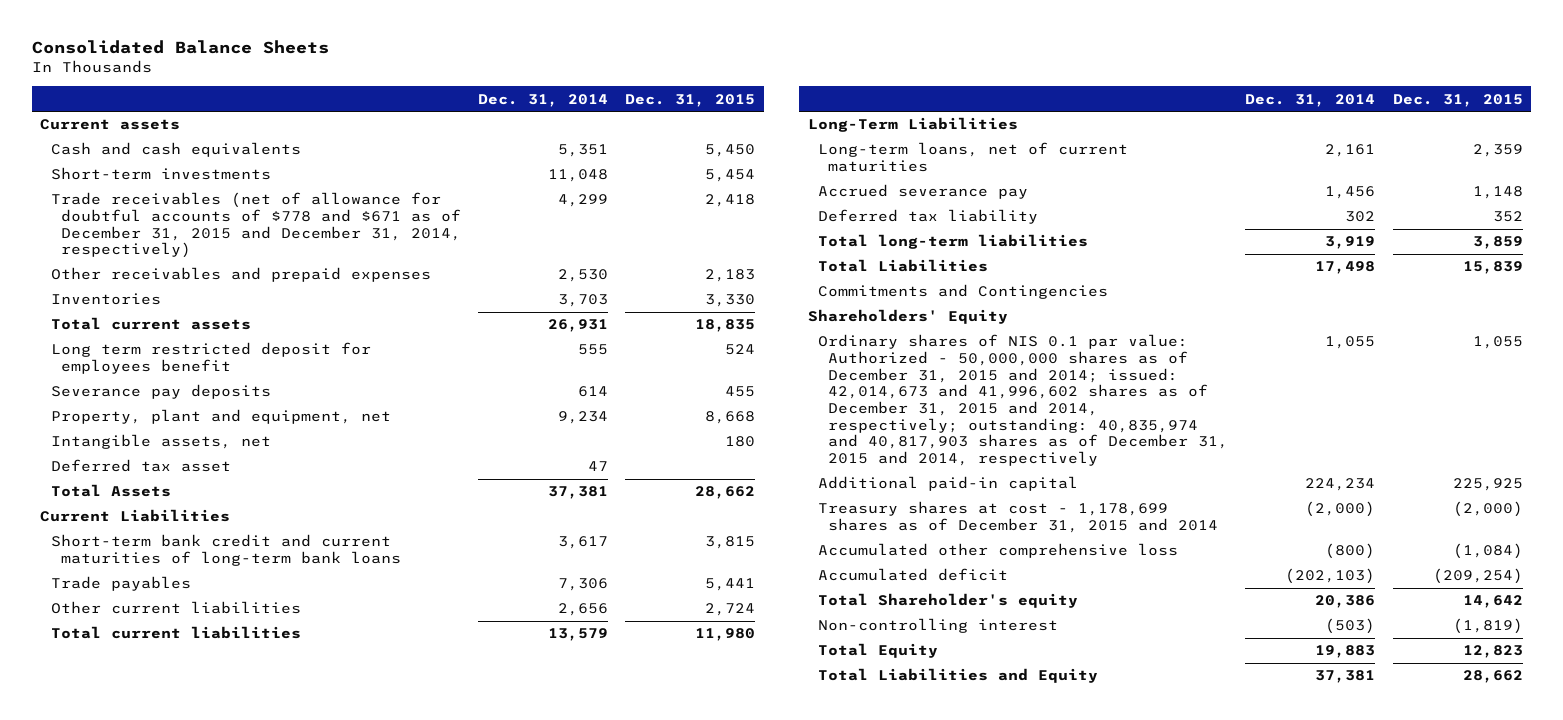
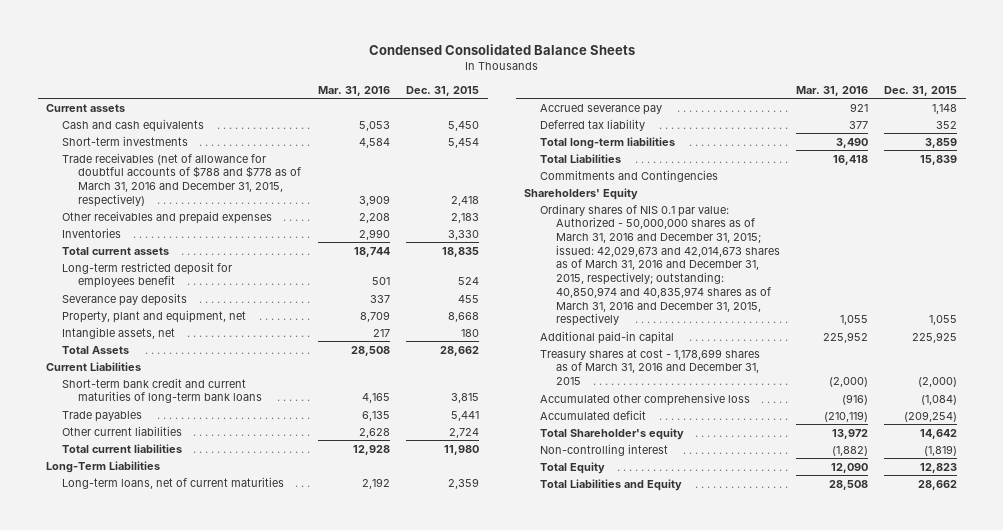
[31,40,329,55] Consolidated Balance Sheets -> [368,43,635,55] Condensed Consolidated Balance Sheets
[477,93,608,107] Dec. 31, 2014 -> none
none -> [318,85,391,96] Mar. 31, 2016
[50,192,461,259] Trade receivables (net of allowance for doubtful accounts of $778 and $671 as of December 31, 2015 and December 31, 2014, respectively) -> [61,152,301,207] Trade receivables (net of allowance for doubtful accounts of $788 and $778 as of March 31, 2016 and December 31, 2015, respectively)
[50,342,371,375] Long term restricted deposit for employees benefit -> [61,261,232,289] Long-term restricted deposit for employees benefit
[50,459,231,473] Deferred tax asset -> none
[817,334,1228,467] Ordinary shares of NIS 0.1 par value: Authorized - 50,000,000 shares as of December 31, 2015 and 2014; issued: 42,014,673 and 41,996,602 shares as of December 31, 2015 and 2014, respectively; outstanding: 40,835,974 and 40,817,903 shares as of December 31, 2015 and 2014, respectively -> [539,203,780,327] Ordinary shares of NIS 0.1 par value: Authorized - 50,000,000 shares as of March 31, 2016 and December 31, 2015; issued: 42,029,673 and 42,014,673 shares as of March 31, 2016 and December 31, 2015, respectively; outstanding: 40,850,974 and 40,835,974 shares as of March 31, 2016 and December 31, 2015, respectively
[817,501,1218,534] Treasury shares at cost - 1,178,699 shares as of December 31, 2015 and 2014 -> [539,348,760,386] Treasury shares at cost - 1,178,699 shares as of March 31, 2016 and December 31, 2015

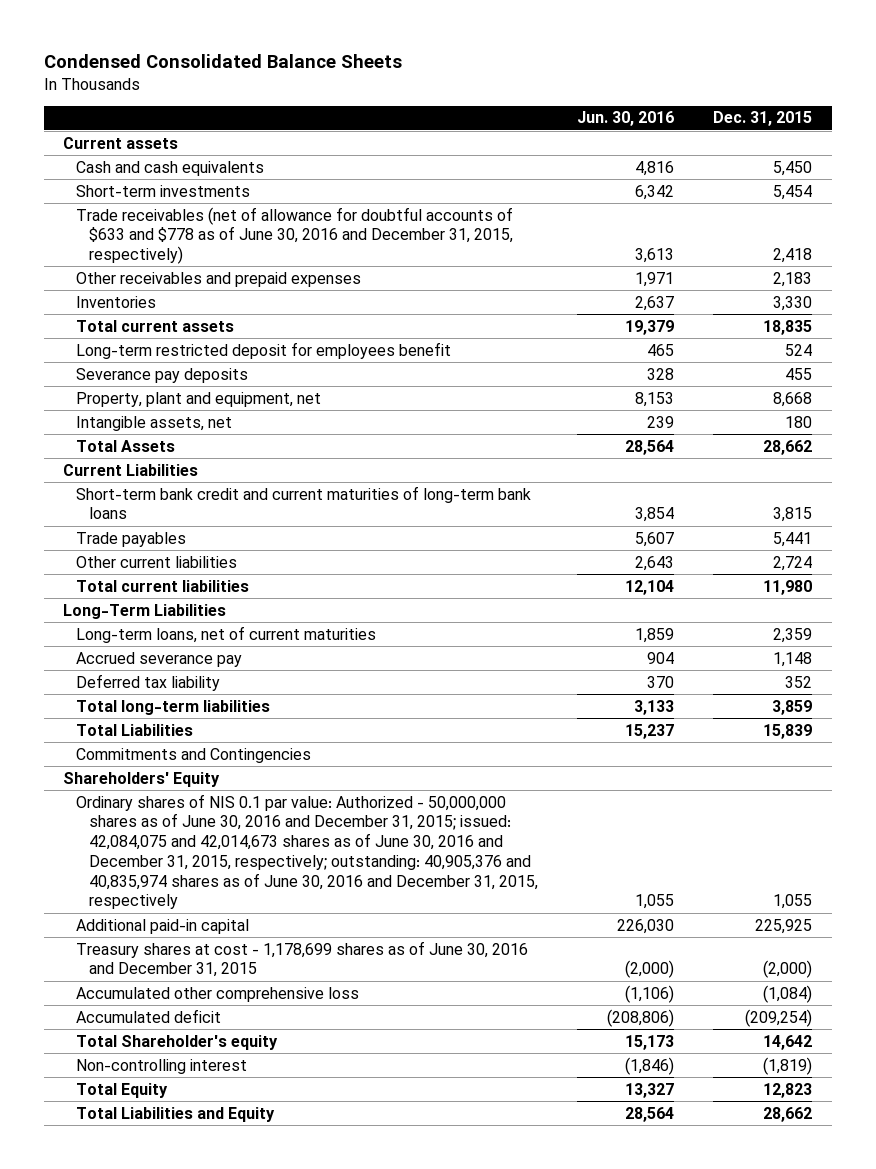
[318,85,391,96] Mar. 31, 2016 -> none
none -> [576,111,674,127] Jun. 30, 2016
[61,152,301,207] Trade receivables (net of allowance for doubtful accounts of $788 and $778 as of March 31, 2016 and December 31, 2015, respectively) -> [76,206,514,265] Trade receivables (net of allowance for doubtful accounts of $633 and $778 as of June 30, 2016 and December 31, 2015, respectively)
[539,203,780,327] Ordinary shares of NIS 0.1 par value: Authorized - 50,000,000 shares as of March 31, 2016 and December 31, 2015; issued: 42,029,673 and 42,014,673 shares as of March 31, 2016 and December 31, 2015, respectively; outstanding: 40,850,974 and 40,835,974 shares as of March 31, 2016 and December 31, 2015, respectively -> [76,793,538,910] Ordinary shares of NIS 0.1 par value: Authorized - 50,000,000 shares as of June 30, 2016 and December 31, 2015; issued: 42,084,075 and 42,014,673 shares as of June 30, 2016 and December 31, 2015, respectively; outstanding: 40,905,376 and 40,835,974 shares as of June 30, 2016 and December 31, 2015, respectively
[539,348,760,386] Treasury shares at cost - 1,178,699 shares as of March 31, 2016 and December 31, 2015 -> [76,940,529,978] Treasury shares at cost - 1,178,699 shares as of June 30, 2016 and December 31, 2015

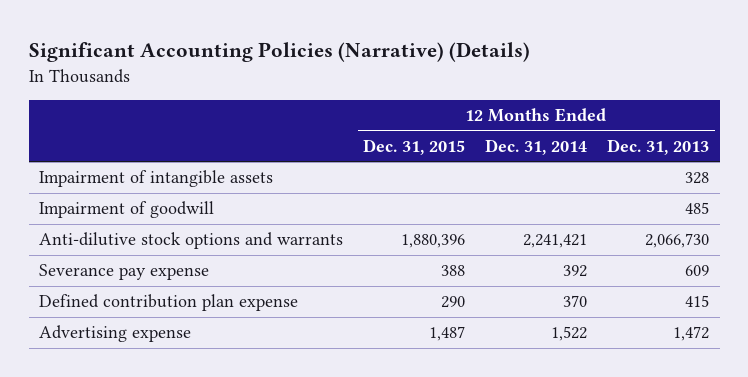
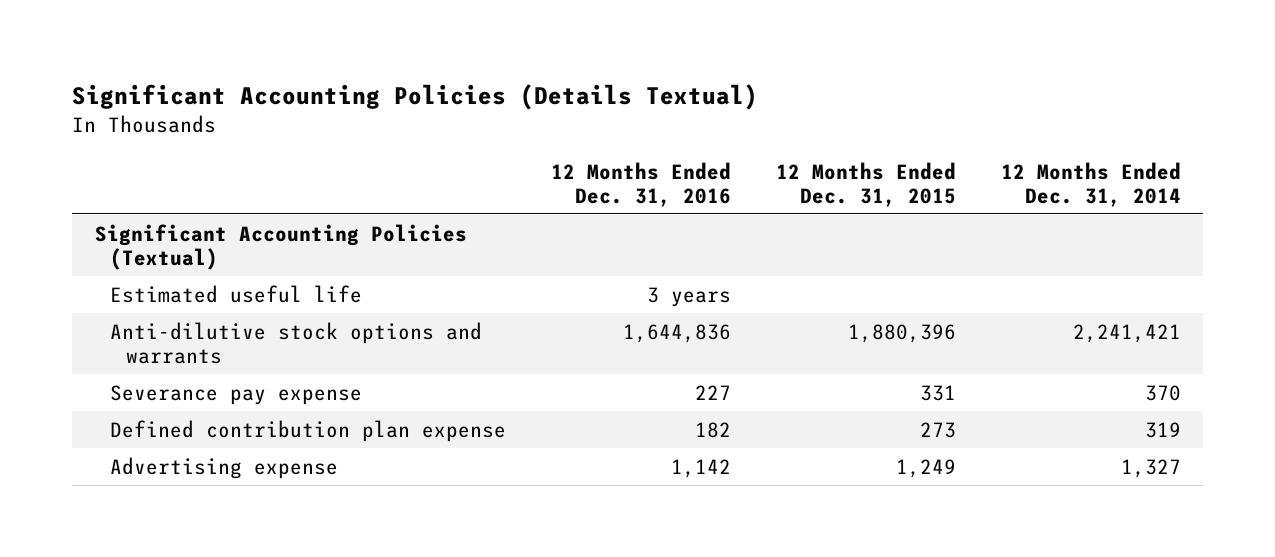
[28,41,530,62] Significant Accounting Policies (Narrative) (Details) -> [72,84,759,111] Significant Accounting Policies (Details Textual)
[607,138,710,155] Dec. 31, 2013 -> none
none -> [551,161,732,207] 12 Months Ended Dec. 31, 2016
[38,170,273,188] Impairment of intangible assets -> none
[38,201,214,219] Impairment of goodwill -> none
none -> [94,223,467,270] Significant Accounting Policies (Textual)
none -> [110,284,363,303] Estimated useful life
[441,265,466,277] 388 -> [919,384,956,401] 331
[563,265,588,278] 392 -> [1144,384,1181,401] 370
[441,296,466,309] 290 -> [919,421,956,438] 273
[563,295,588,308] 370 -> [1144,421,1181,438] 319
[429,326,466,342] 1,487 -> [895,458,956,478] 1,249
[551,326,588,342] 1,522 -> [1120,458,1181,478] 1,327

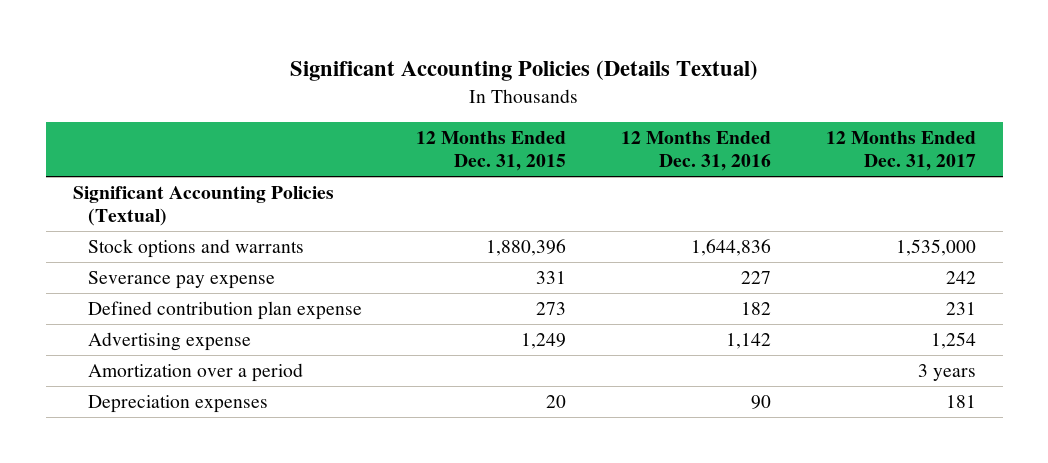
[1000,161,1181,207] 12 Months Ended Dec. 31, 2014 -> none
none -> [825,131,976,172] 12 Months Ended Dec. 31, 2017
[110,284,363,303] Estimated useful life -> none
[110,321,483,364] Anti-dilutive stock options and warrants -> [87,239,304,259] Stock options and warrants
none -> [87,363,303,383] Amortization over a period
none -> [87,395,268,414] Depreciation expenses

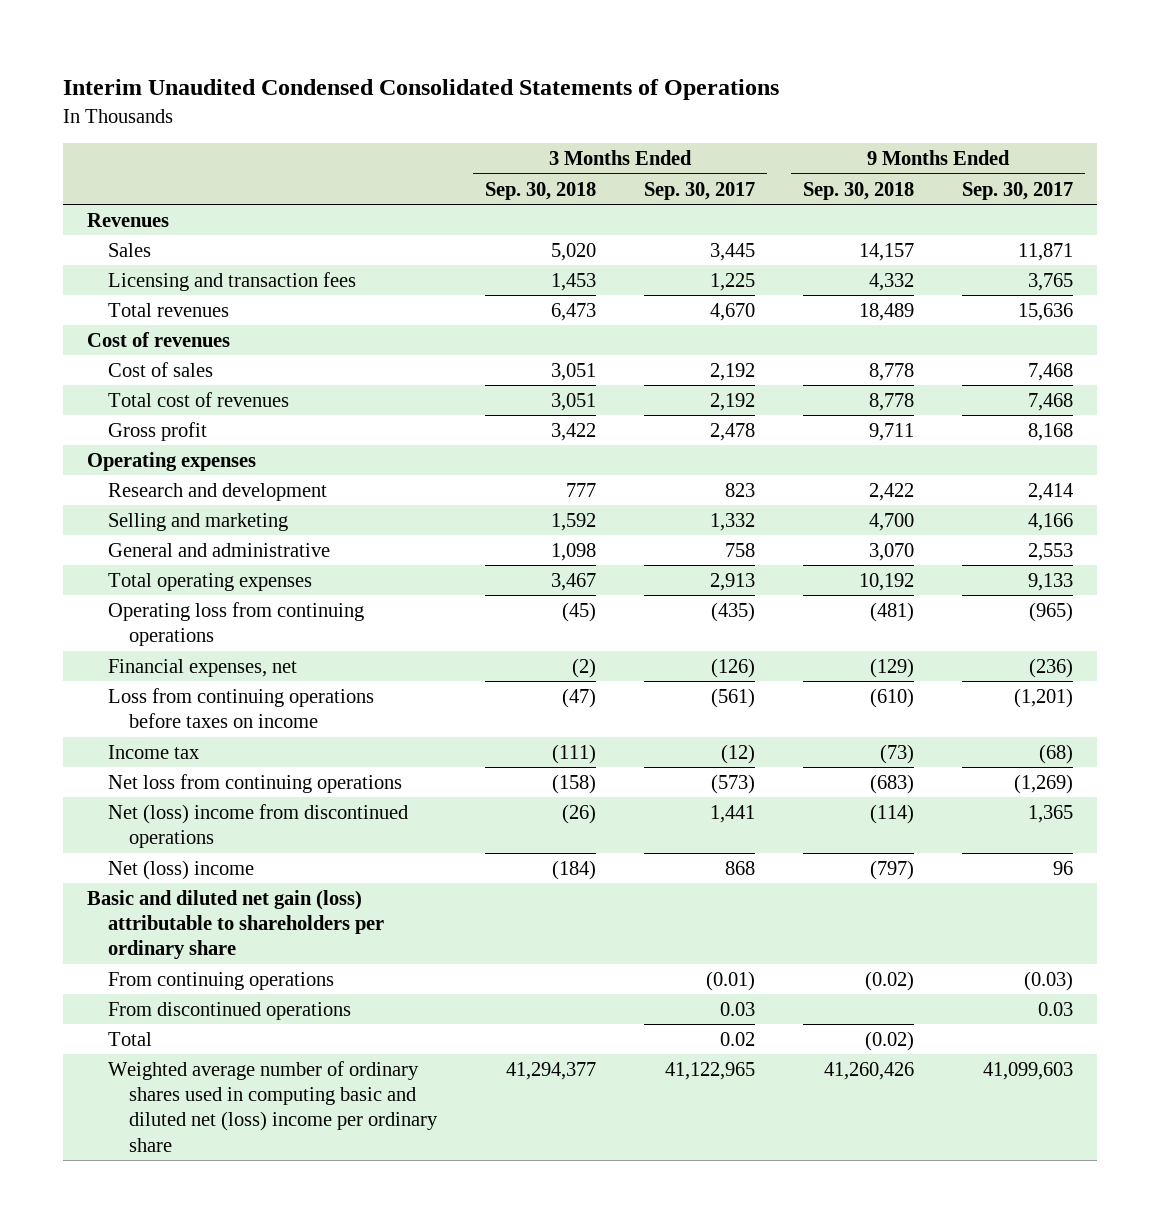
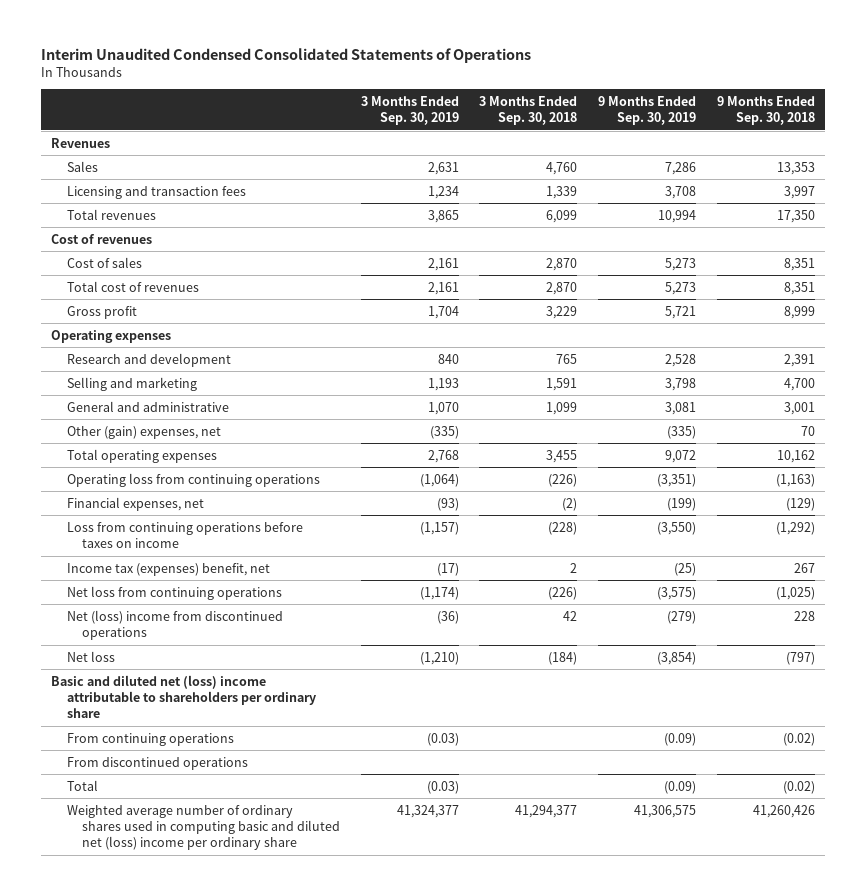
[644,181,756,200] Sep. 30, 2017 -> none
[962,181,1074,200] Sep. 30, 2017 -> none
none -> [360,95,459,126] 3 Months Ended Sep. 30, 2019
none -> [597,95,696,126] 9 Months Ended Sep. 30, 2019
[551,242,597,261] 5,020 -> [546,161,578,175] 4,760
[859,242,915,261] 14,157 -> [776,161,815,175] 13,353
[551,272,597,291] 1,453 -> [546,185,578,199] 1,339
[869,272,915,291] 4,332 -> [783,185,815,199] 3,997
[551,302,597,321] 6,473 -> [546,209,578,223] 6,099
[859,302,915,321] 18,489 -> [776,209,815,223] 17,350
[551,362,597,381] 3,051 -> [546,257,578,271] 2,870
[869,362,915,381] 8,778 -> [783,257,815,271] 8,351
[551,392,597,411] 3,051 -> [546,281,578,295] 2,870
[869,392,915,411] 8,778 -> [783,281,815,295] 8,351
[551,422,597,441] 3,422 -> [546,305,578,319] 3,229
[869,422,915,441] 9,711 -> [783,305,815,319] 8,999
[566,482,597,497] 777 -> [556,353,578,364] 765
[869,482,915,501] 2,422 -> [783,353,815,367] 2,391
[551,512,597,531] 1,592 -> [546,377,578,391] 1,591
[551,542,597,561] 1,098 -> [546,401,578,415] 1,099
[869,542,915,561] 3,070 -> [783,401,815,415] 3,001
none -> [66,425,221,439] Other (gain) expenses, net
[551,572,597,591] 3,467 -> [546,449,578,463] 3,455
[859,572,915,591] 10,192 -> [776,449,815,463] 10,162
[562,601,597,622] (45) -> [548,473,578,487] (226)
[870,601,915,622] (481) -> [775,473,815,487] (1,163)
[562,687,597,708] (47) -> [548,521,578,535] (228)
[870,687,915,708] (610) -> [775,521,815,535] (1,292)
[107,744,199,759] Income tax -> [66,562,270,576] Income tax (expenses) benefit, net
[552,743,597,764] (111) -> [570,562,578,573] 2
[880,743,915,764] (73) -> [793,562,815,573] 267
[552,773,597,794] (158) -> [548,586,578,600] (226)
[870,773,915,794] (683) -> [775,586,815,600] (1,025)
[562,803,597,824] (26) -> [563,610,578,621] 42
[870,803,915,824] (114) -> [793,610,815,621] 228
[107,859,254,880] Net (loss) income -> [66,650,115,662] Net loss
[86,889,384,960] Basic and diluted net gain (loss) attributable to shareholders per ordinary share -> [51,674,316,718] Basic and diluted net (loss) income attributable to shareholders per ordinary share

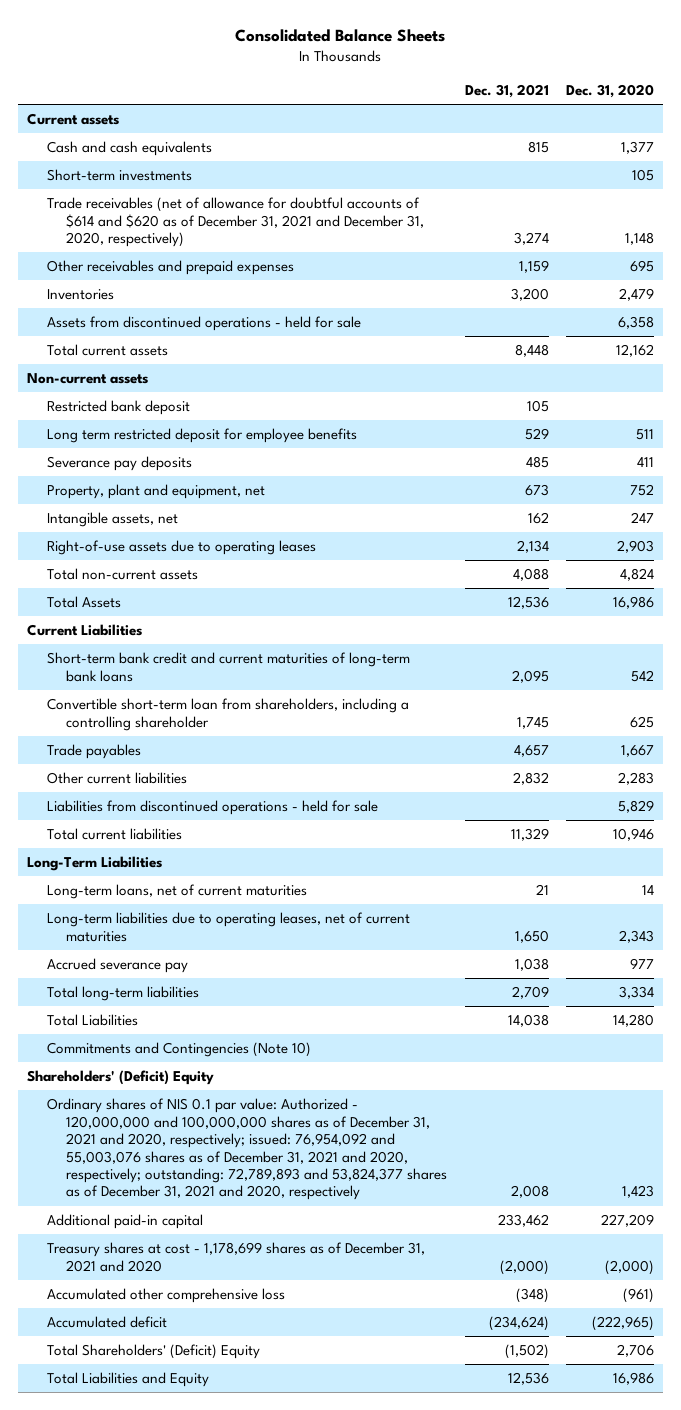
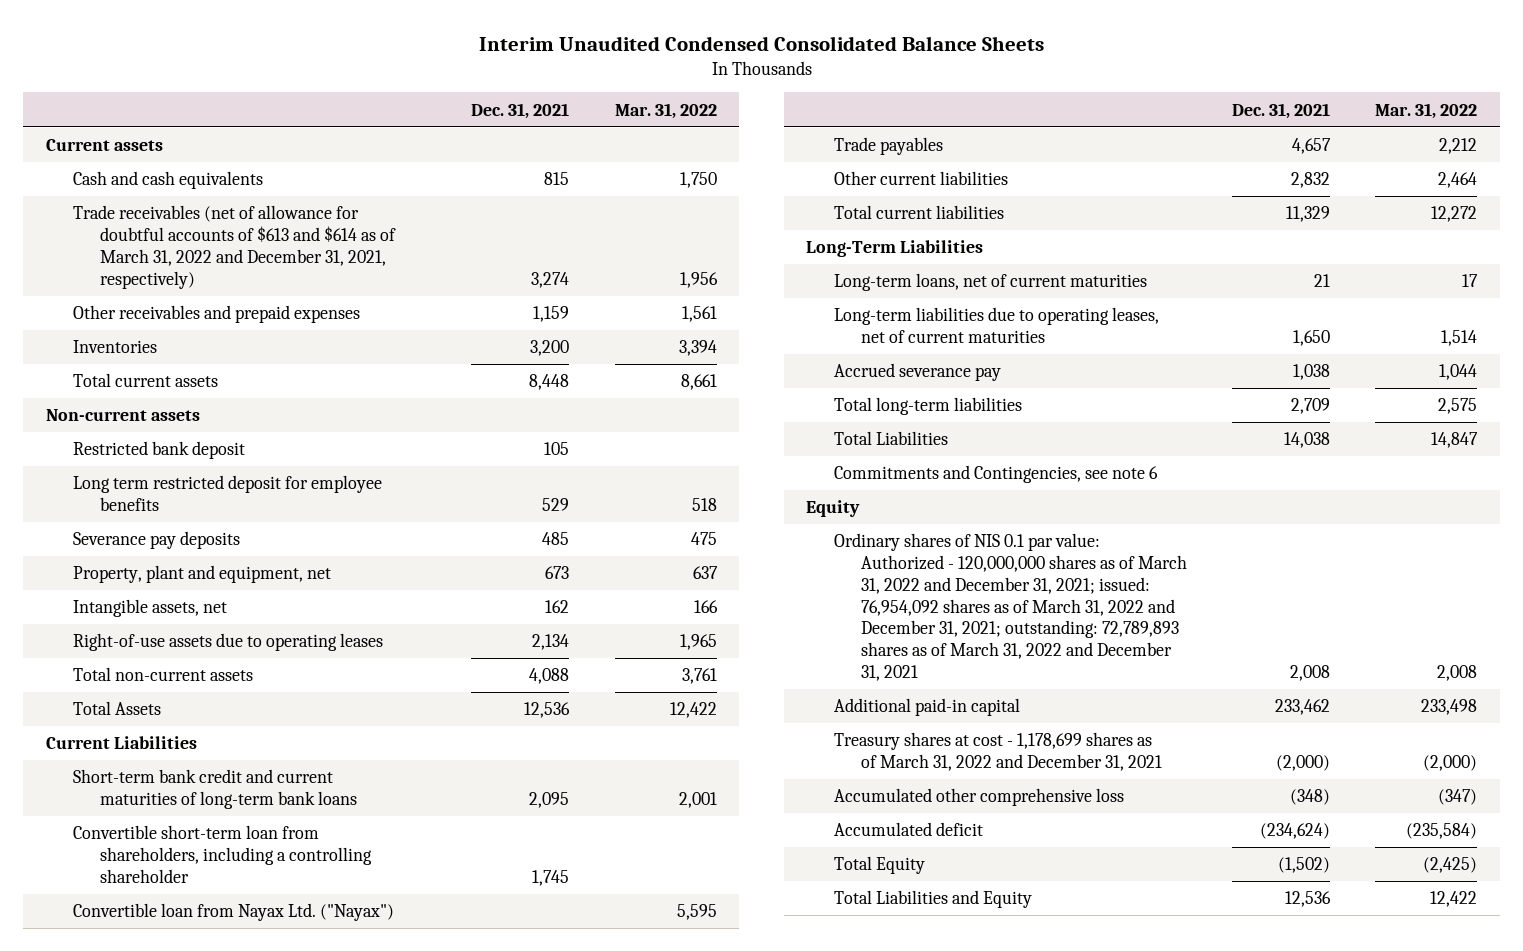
[235,28,446,42] Consolidated Balance Sheets -> [478,35,1044,51] Interim Unaudited Condensed Consolidated Balance Sheets
[566,84,655,99] Dec. 31, 2020 -> none
none -> [614,102,717,119] Mar. 31, 2022
[46,169,192,182] Short-term investments -> none
[46,197,425,248] Trade receivables (net of allowance for doubtful accounts of $614 and $620 as of December 31, 2021 and December 31, 2020, respectively) -> [72,205,397,289] Trade receivables (net of allowance for doubtful accounts of $613 and $614 as of March 31, 2022 and December 31, 2021, respectively)
[46,316,361,332] Assets from discontinued operations - held for sale -> none
none -> [72,903,394,922] Convertible loan from Nayax Ltd. ("Nayax")
[46,800,378,816] Liabilities from discontinued operations - held for sale -> none
[26,1070,214,1086] Shareholders' (Deficit) Equity -> none
[46,1042,311,1058] Commitments and Contingencies (Note 10) -> [833,465,1158,484] Commitments and Contingencies, see note 6
none -> [806,500,861,518] Equity
[46,1098,448,1201] Ordinary shares of NIS 0.1 par value: Authorized - 120,000,000 and 100,000,000 shares as of December 31, 2021 and 2020, respectively; issued: 76,954,092 and 55,003,076 shares as of December 31, 2021 and 2020, respectively; outstanding: 72,789,893 and 53,824,377 shares as of December 31, 2021 and 2020, respectively -> [833,533,1187,682] Ordinary shares of NIS 0.1 par value: Authorized - 120,000,000 shares as of March 31, 2022 and December 31, 2021; issued: 76,954,092 shares as of March 31, 2022 and December 31, 2021; outstanding: 72,789,893 shares as of March 31, 2022 and December 31, 2021
[46,1242,425,1272] Treasury shares at cost - 1,178,699 shares as of December 31, 2021 and 2020 -> [833,732,1162,772] Treasury shares at cost - 1,178,699 shares as of March 31, 2022 and December 31, 2021
[46,1344,260,1360] Total Shareholders' (Deficit) Equity -> [833,856,925,875] Total Equity

